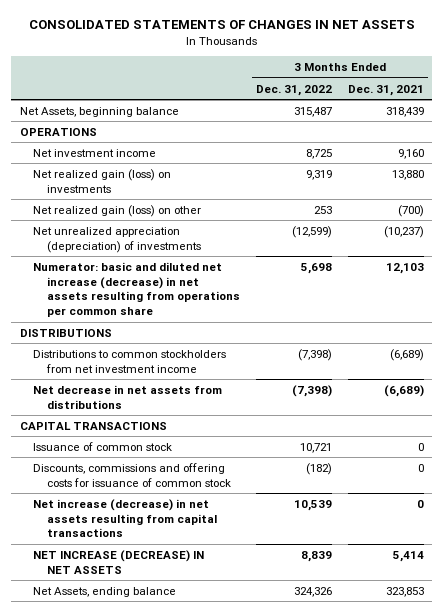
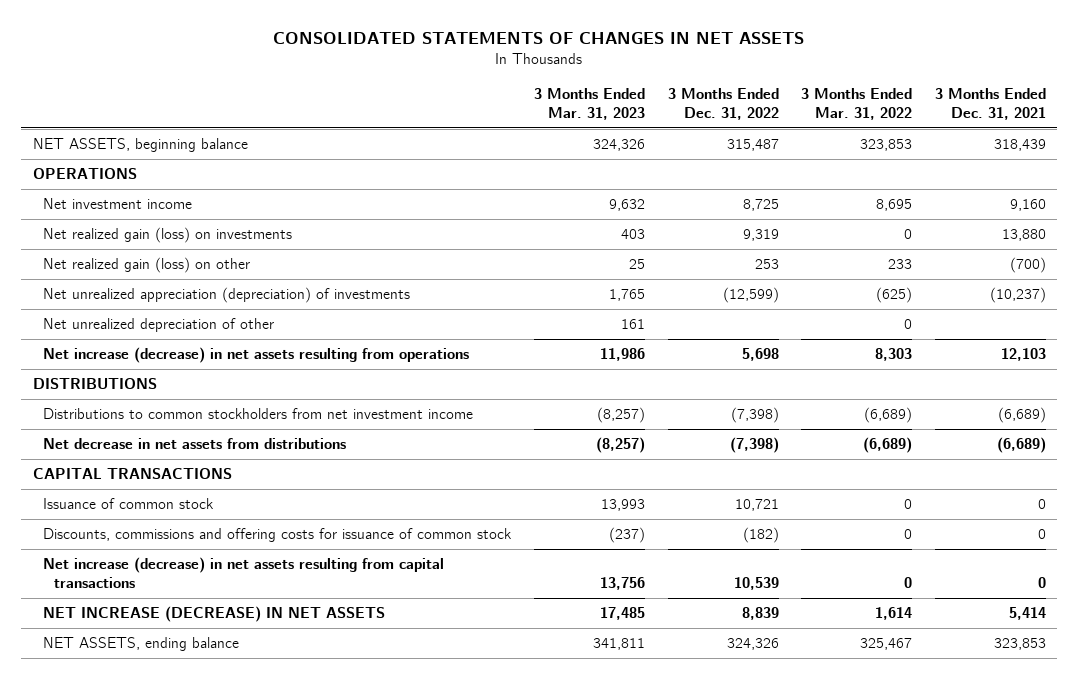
none -> [533,87,645,120] 3 Months Ended Mar. 31, 2023
none -> [801,87,913,120] 3 Months Ended Mar. 31, 2022
[19,106,179,117] Net Assets, beginning balance -> [32,138,248,153] NET ASSETS, beginning balance
none -> [43,318,275,333] Net unrealized depreciation of other
[33,261,240,318] Numerator: basic and diluted net increase (decrease) in net assets resulting from operations per common share -> [43,347,470,364] Net increase (decrease) in net assets resulting from operations
[33,586,177,597] Net Assets, ending balance -> [43,637,240,652] NET ASSETS, ending balance

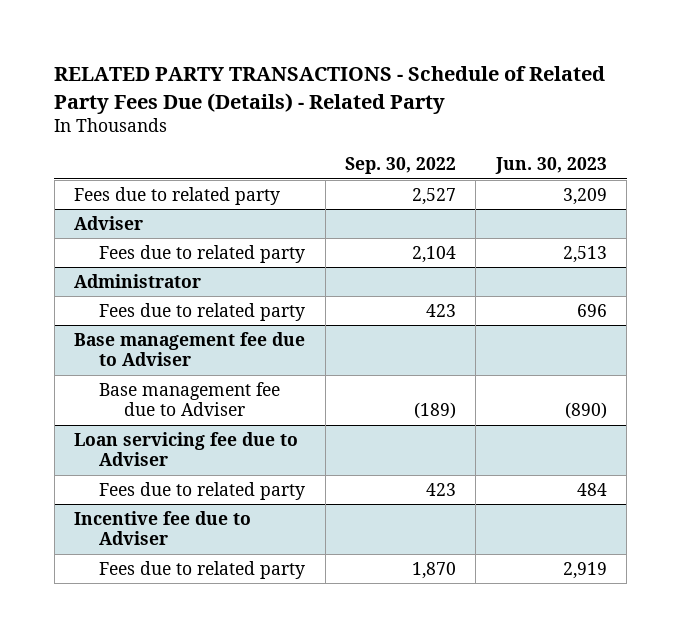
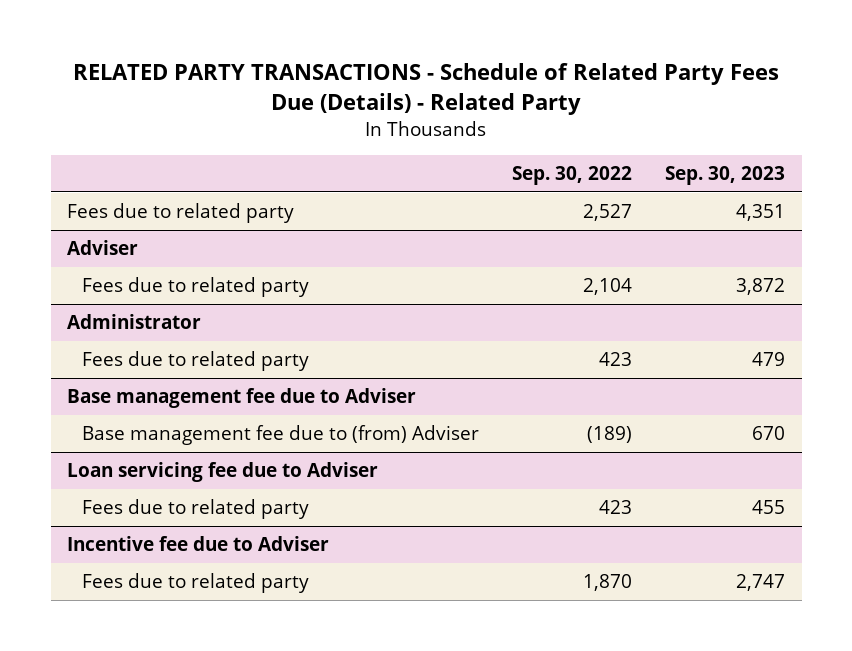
[494,157,607,175] Jun. 30, 2023 -> none
none -> [665,166,786,186] Sep. 30, 2023
[99,381,281,417] Base management fee due to Adviser -> [82,425,480,446] Base management fee due to (from) Adviser

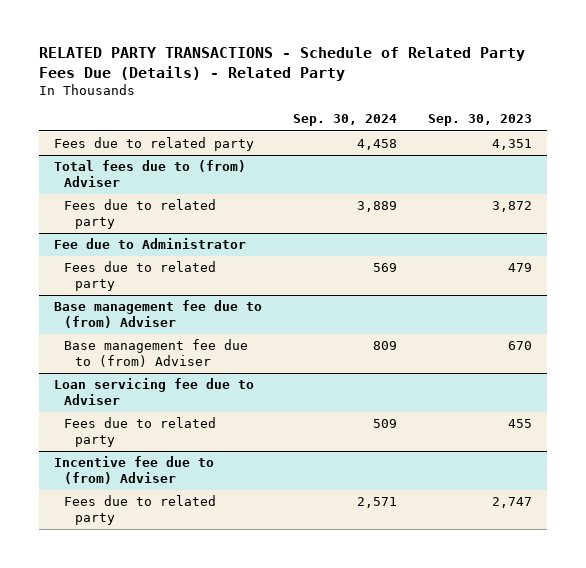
[512,166,633,186] Sep. 30, 2022 -> none
none -> [293,114,398,127] Sep. 30, 2024
[67,240,139,256] Adviser -> [54,160,247,187] Total fees due to (from) Adviser
[67,314,202,330] Administrator -> [54,238,247,250] Fee due to Administrator
[67,388,417,409] Base management fee due to Adviser -> [54,300,263,328] Base management fee due to (from) Adviser
[67,536,330,552] Incentive fee due to Adviser -> [54,456,215,484] Incentive fee due to (from) Adviser

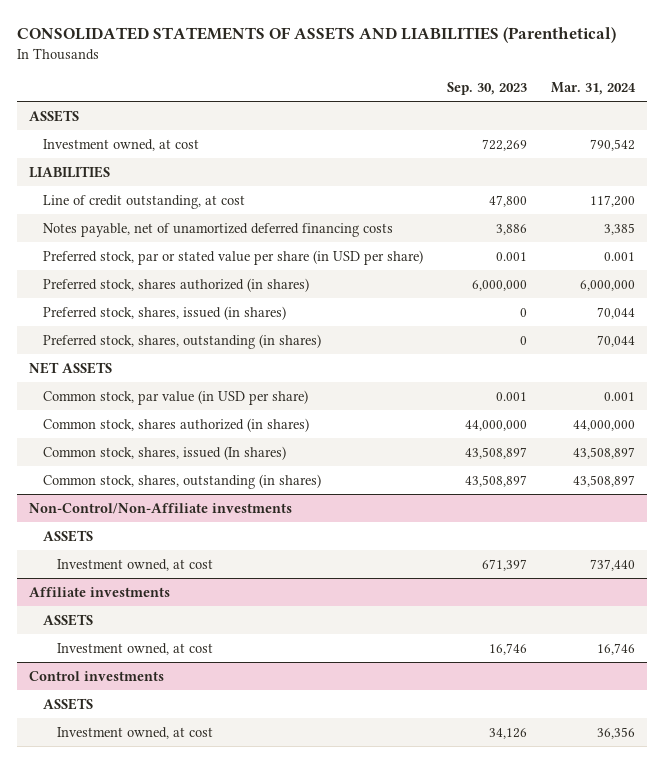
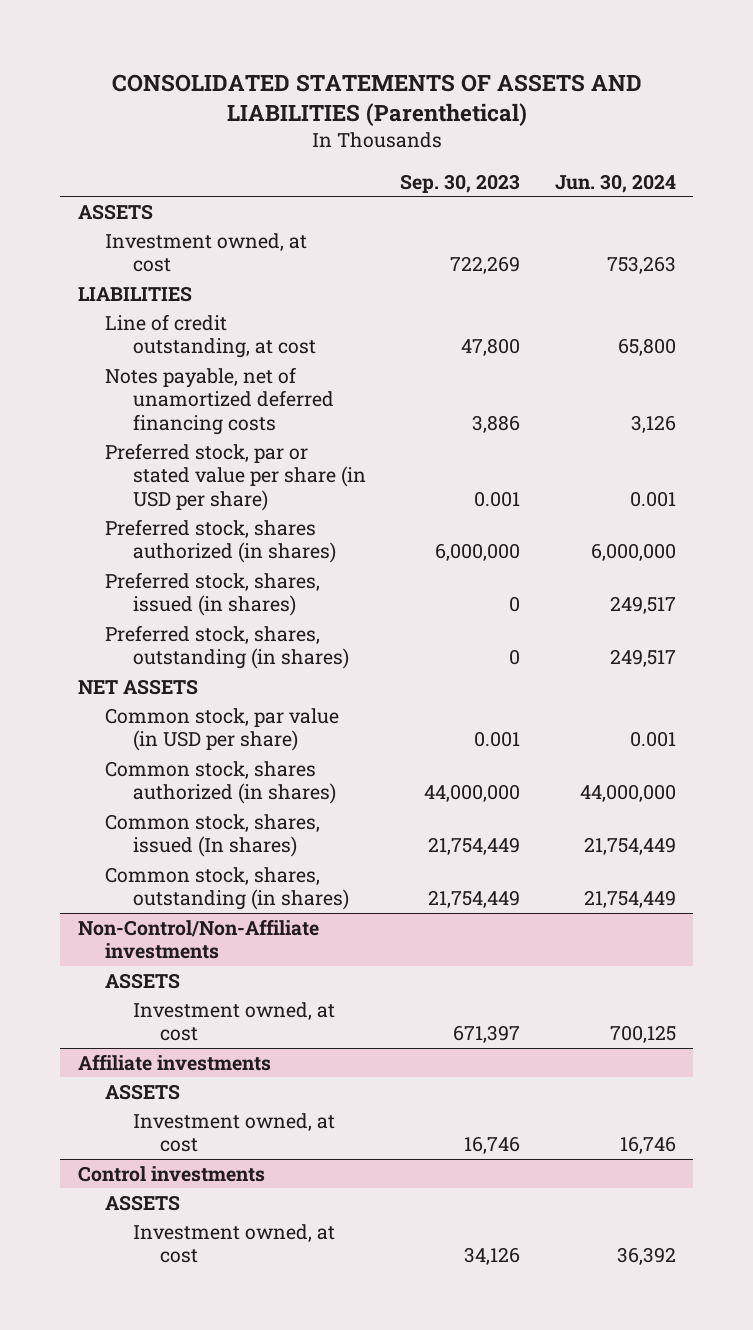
[550,82,636,96] Mar. 31, 2024 -> none
none -> [554,173,676,193] Jun. 30, 2024
[464,446,527,459] 43,508,897 -> [428,837,521,856] 21,754,449
[464,474,527,487] 43,508,897 -> [428,890,521,909] 21,754,449

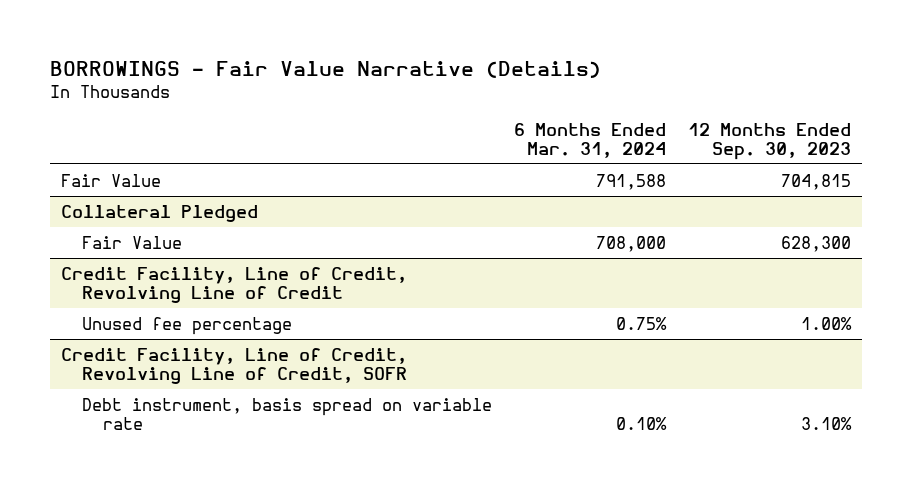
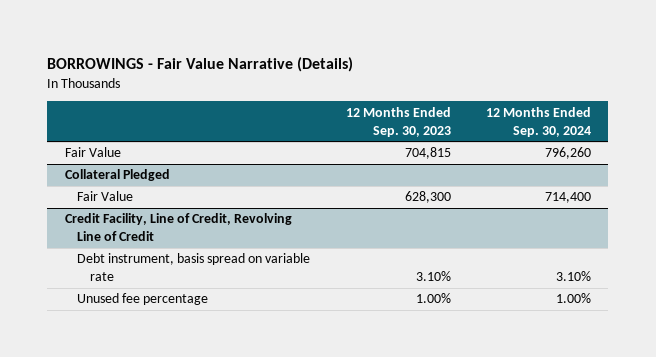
[513,122,666,158] 6 Months Ended Mar. 31, 2024 -> none
none -> [485,106,591,137] 12 Months Ended Sep. 30, 2024
[60,347,408,384] Credit Facility, Line of Credit, Revolving Line of Credit, SOFR -> none
[82,316,293,335] Unused fee percentage -> [77,293,209,306] Unused fee percentage

